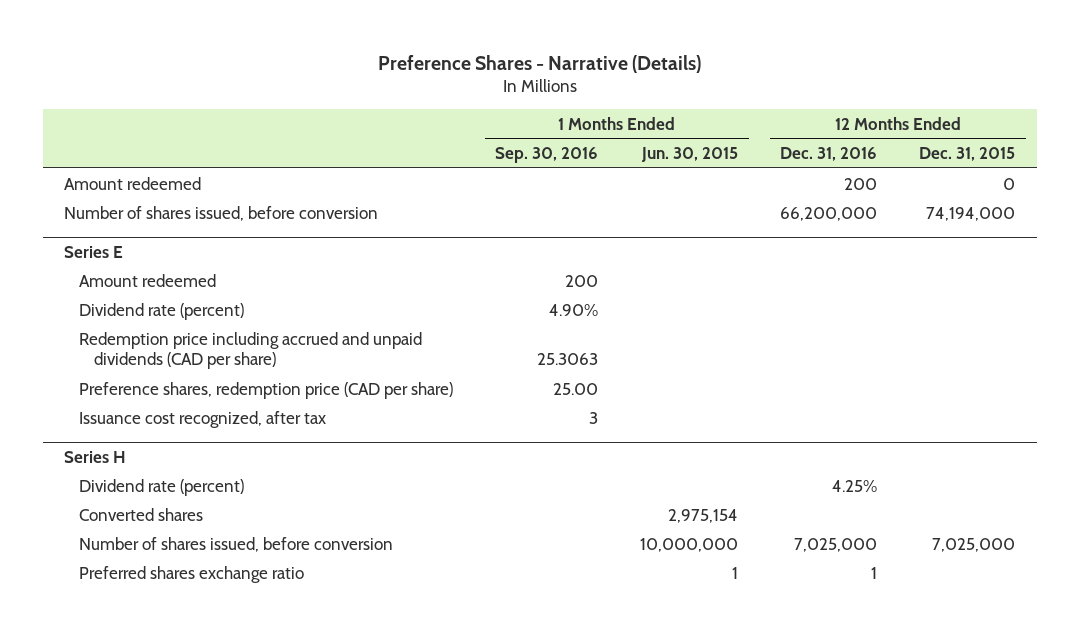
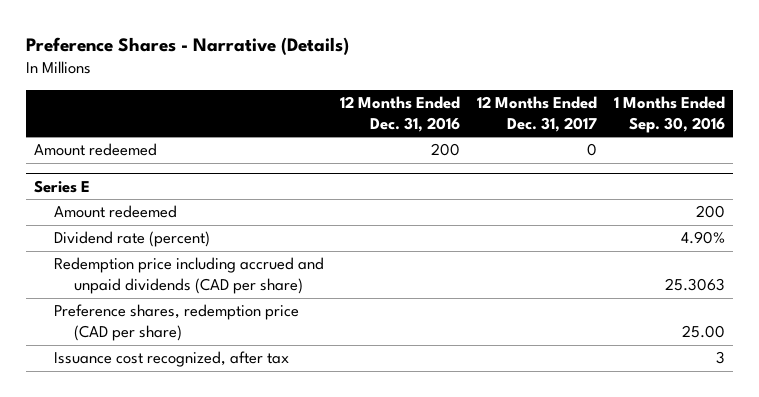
[641,147,739,163] Jun. 30, 2015 -> none
[919,147,1016,162] Dec. 31, 2015 -> none
none -> [477,96,598,132] 12 Months Ended Dec. 31, 2017
[64,205,379,221] Number of shares issued, before conversion -> none
[64,450,127,463] Series H -> none
[79,478,245,496] Dividend rate (percent) -> none
[79,507,204,521] Converted shares -> none
[79,536,394,552] Number of shares issued, before conversion -> none
[79,565,305,583] Preferred shares exchange ratio -> none

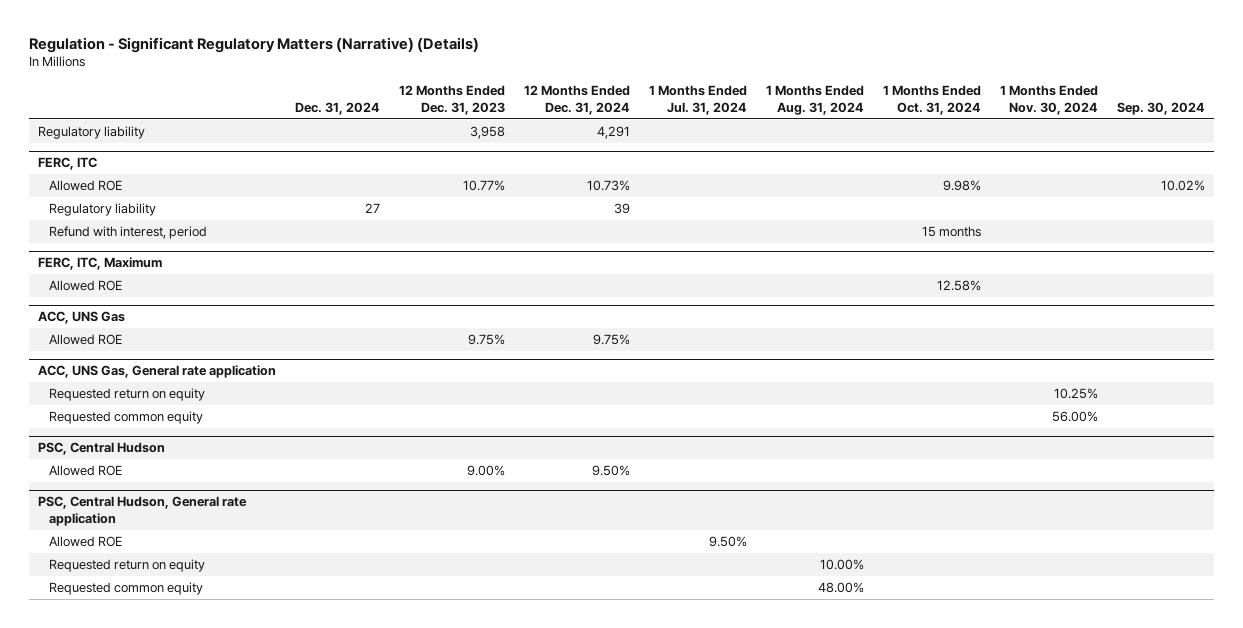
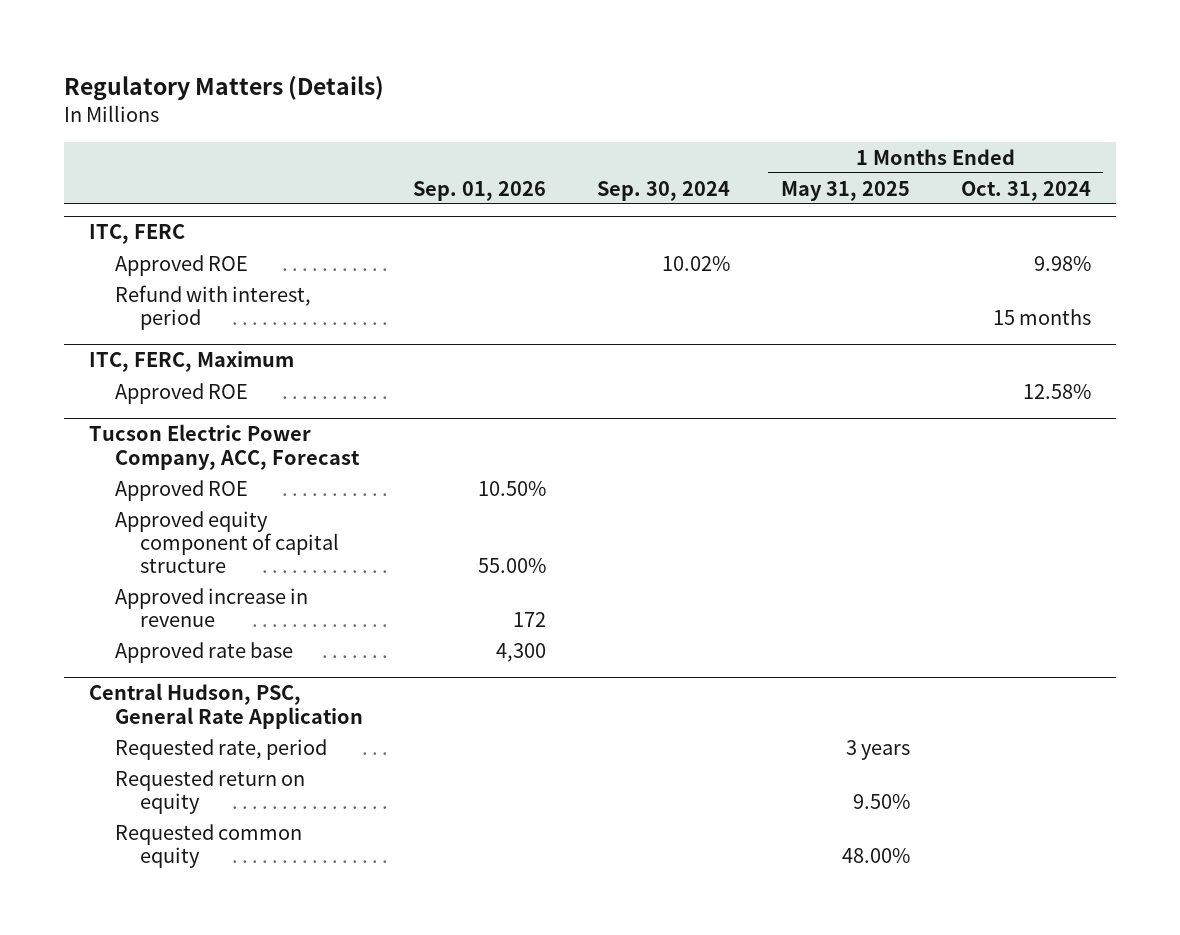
[28,37,479,54] Regulation - Significant Regulatory Matters (Narrative) (Details) -> [63,75,384,101] Regulatory Matters (Details)
[295,101,381,115] Dec. 31, 2024 -> none
[399,85,506,115] 12 Months Ended Dec. 31, 2023 -> none
[524,85,631,115] 12 Months Ended Dec. 31, 2024 -> none
[648,85,747,115] 1 Months Ended Jul. 31, 2024 -> none
[765,85,864,115] 1 Months Ended Aug. 31, 2024 -> none
[999,85,1098,115] 1 Months Ended Nov. 30, 2024 -> none
none -> [413,180,547,201] Sep. 01, 2026
none -> [780,180,910,201] May 31, 2025
[38,126,146,140] Regulatory liability -> none
[49,203,157,217] Regulatory liability -> none
[38,157,98,171] FERC, ITC -> [89,224,186,245] ITC, FERC
[49,180,123,192] Allowed ROE -> [114,254,248,276] Approved ROE
[38,311,126,325] ACC, UNS Gas -> none
[49,334,123,346] Allowed ROE -> none
[38,365,277,379] ACC, UNS Gas, General rate application -> none
[49,388,206,402] Requested return on equity -> none
[49,411,204,425] Requested common equity -> none
[38,442,166,456] PSC, Central Hudson -> none
[49,465,123,477] Allowed ROE -> none
[49,536,123,548] Allowed ROE -> none
[38,257,163,271] FERC, ITC, Maximum -> [89,351,295,373] ITC, FERC, Maximum
[49,280,123,292] Allowed ROE -> [114,382,248,404] Approved ROE
none -> [89,424,360,470] Tucson Electric Power Company, ACC, Forecast
none -> [114,479,248,501] Approved ROE
none -> [114,510,339,574] Approved equity component of capital structure
none -> [114,587,308,627] Approved increase in revenue
none -> [114,641,293,663] Approved rate base
[38,496,248,526] PSC, Central Hudson, General rate application -> [89,683,363,729] Central Hudson, PSC, General Rate Application
none -> [114,738,327,760] Requested rate, period

